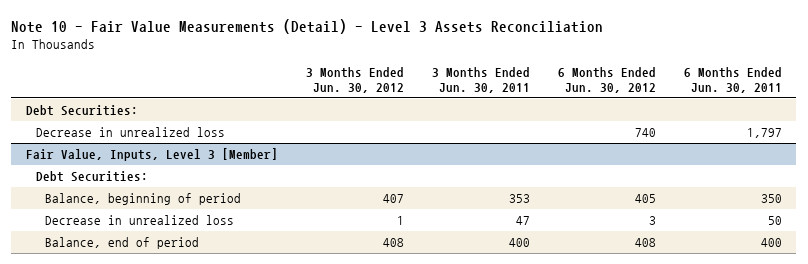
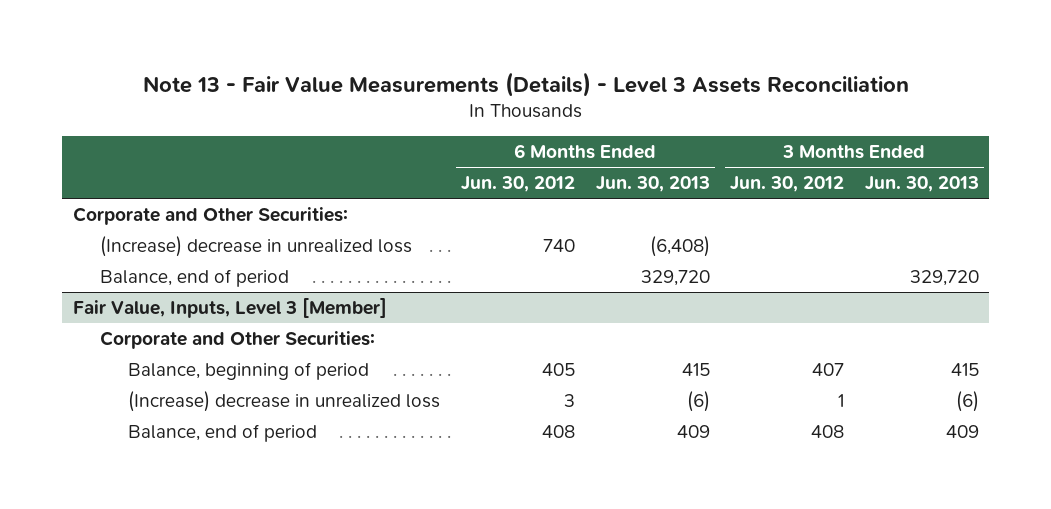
[11,19,604,35] Note 10 - Fair Value Measurements (Detail) - Level 3 Assets Reconciliation -> [142,71,909,97] Note 13 - Fair Value Measurements (Details) - Level 3 Assets Reconciliation
[431,66,530,93] 3 Months Ended Jun. 30, 2011 -> none
[684,66,783,93] 6 Months Ended Jun. 30, 2011 -> none
none -> [595,176,710,193] Jun. 30, 2013
none -> [864,176,979,193] Jun. 30, 2013
[25,105,138,117] Debt Securities: -> none
none -> [72,206,348,225] Corporate and Other Securities:
[35,127,225,138] Decrease in unrealized loss -> [100,235,413,257] (Increase) decrease in unrealized loss
none -> [100,268,290,287] Balance, end of period
[35,171,148,183] Debt Securities: -> none
none -> [100,330,376,349] Corporate and Other Securities:
[45,215,235,226] Decrease in unrealized loss -> [128,390,441,412] (Increase) decrease in unrealized loss

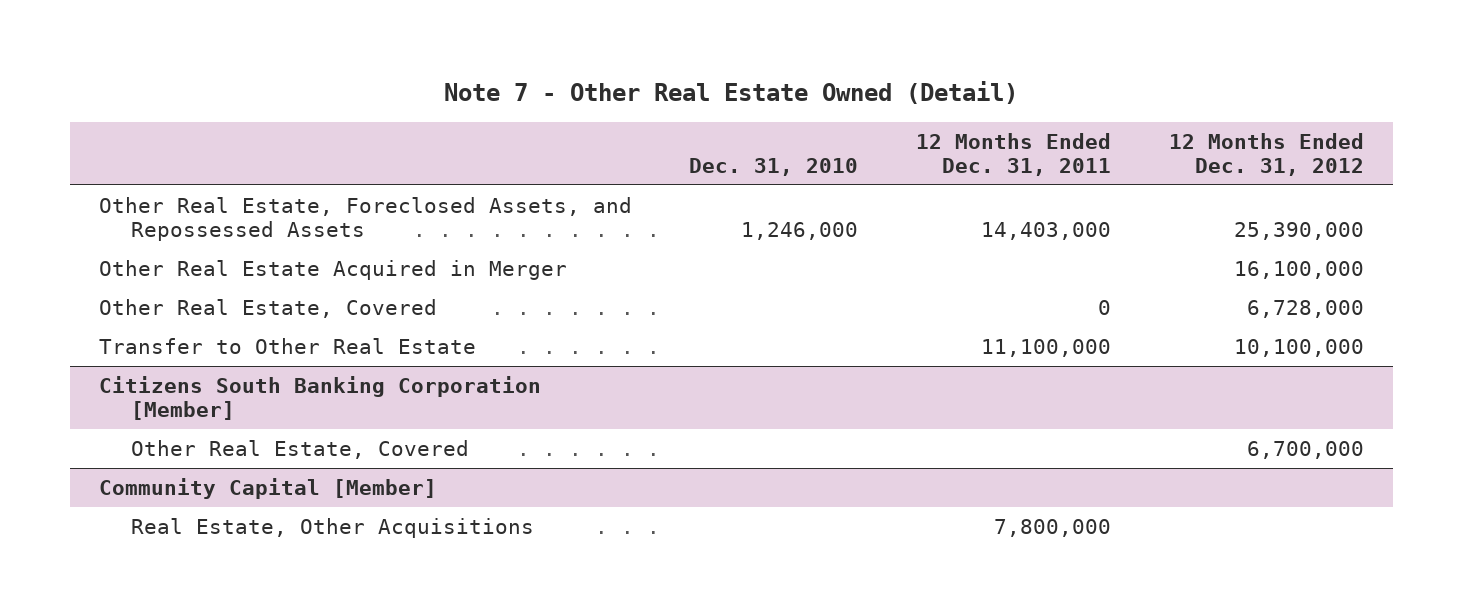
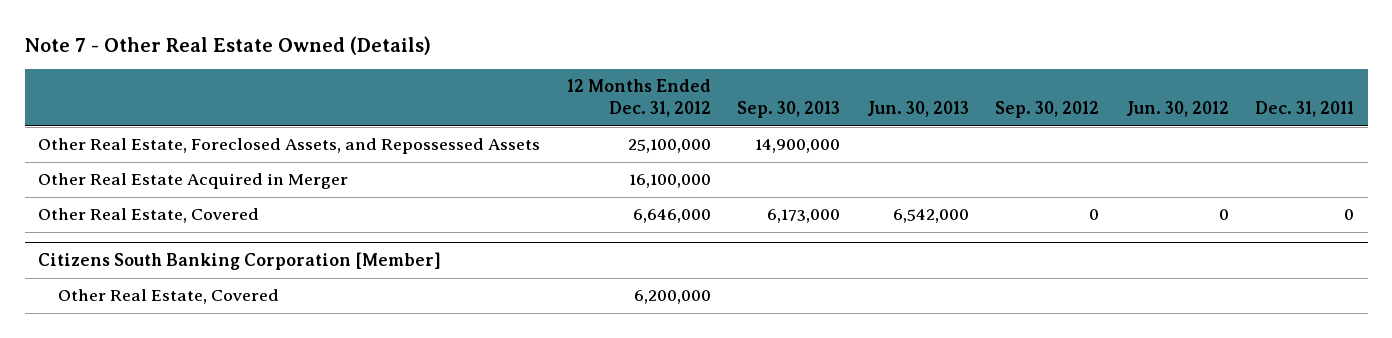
[444,81,1019,105] Note 7 - Other Real Estate Owned (Detail) -> [24,35,431,55] Note 7 - Other Real Estate Owned (Details)
[689,157,859,176] Dec. 31, 2010 -> none
[916,132,1112,176] 12 Months Ended Dec. 31, 2011 -> none
none -> [737,101,841,119] Sep. 30, 2013
none -> [866,101,969,118] Jun. 30, 2013
none -> [995,101,1100,119] Sep. 30, 2012
none -> [1125,101,1229,118] Jun. 30, 2012
none -> [1255,101,1355,118] Dec. 31, 2011
[1233,221,1364,240] 25,390,000 -> [627,139,711,154] 25,100,000
[98,337,476,354] Transfer to Other Real Estate -> none
[1246,299,1364,318] 6,728,000 -> [632,209,711,224] 6,646,000
[98,477,437,499] Community Capital [Member] -> none
[130,517,534,538] Real Estate, Other Acquisitions -> none
[1246,440,1364,459] 6,700,000 -> [633,290,711,305] 6,200,000

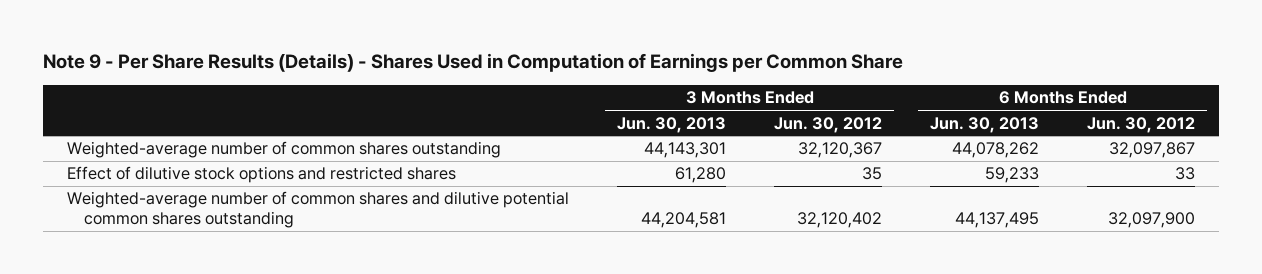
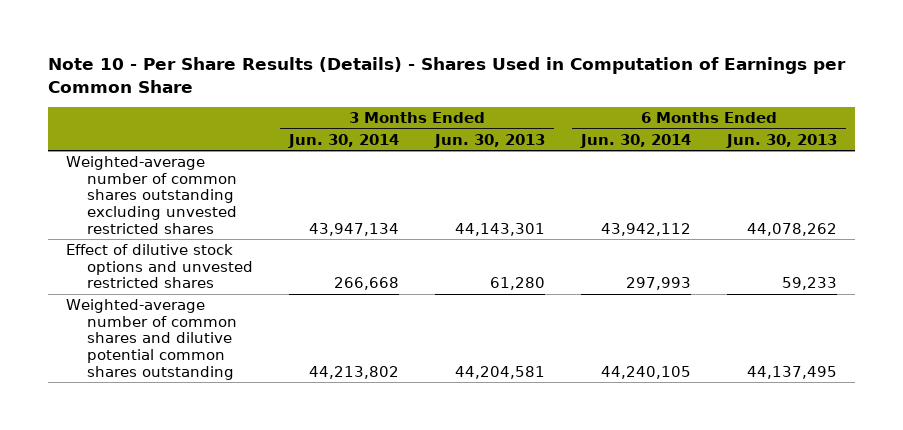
[42,53,903,73] Note 9 - Per Share Results (Details) - Shares Used in Computation of Earnings per Common Share -> [48,57,847,93] Note 10 - Per Share Results (Details) - Shares Used in Computation of Earnings per Common Share
[774,116,883,133] Jun. 30, 2012 -> none
[1087,116,1196,133] Jun. 30, 2012 -> none
none -> [287,133,399,148] Jun. 30, 2014
none -> [579,133,691,148] Jun. 30, 2014
[67,141,502,159] Weighted-average number of common shares outstanding -> [66,155,237,234] Weighted-average number of common shares outstanding excluding unvested restricted shares
[67,166,457,184] Effect of dilutive stock options and restricted shares -> [66,243,253,289] Effect of dilutive stock options and unvested restricted shares

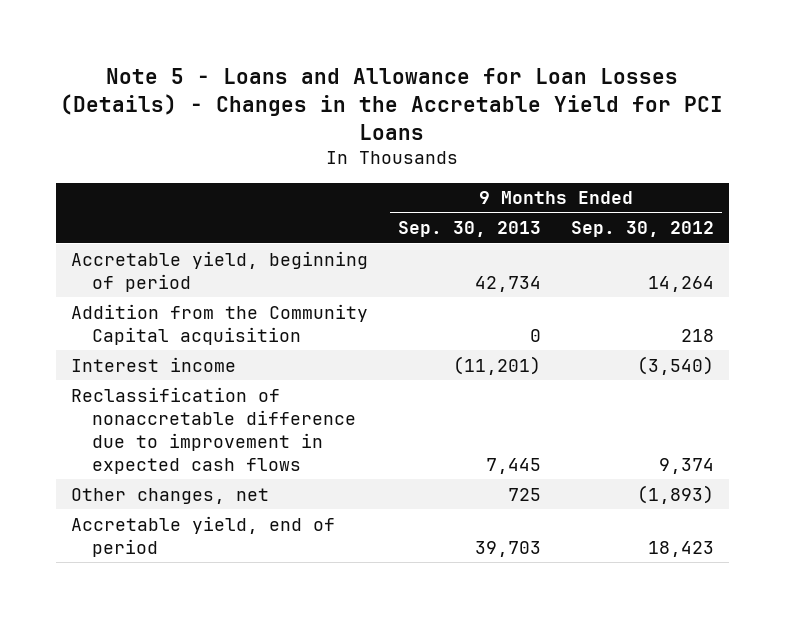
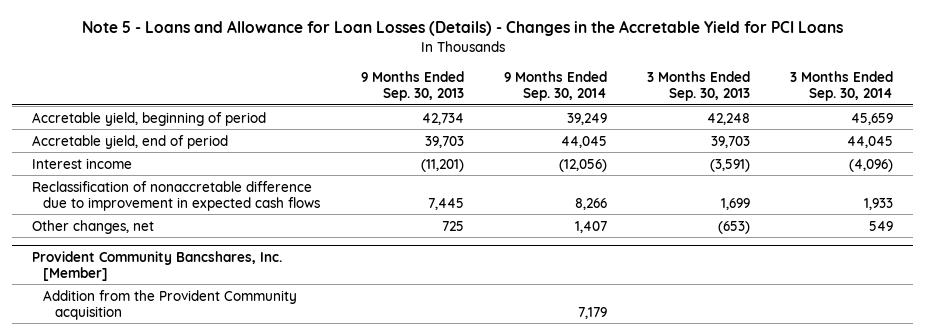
[570,221,714,238] Sep. 30, 2012 -> none
none -> [503,70,607,101] 9 Months Ended Sep. 30, 2014
none -> [647,70,751,101] 3 Months Ended Sep. 30, 2013
none -> [790,70,894,101] 3 Months Ended Sep. 30, 2014
[70,303,368,345] Addition from the Community Capital acquisition -> none
[70,515,335,557] Accretable yield, end of period -> [32,134,229,149] Accretable yield, end of period
none -> [32,250,283,281] Provident Community Bancshares, Inc. [Member]
none -> [43,289,298,320] Addition from the Provident Community acquisition

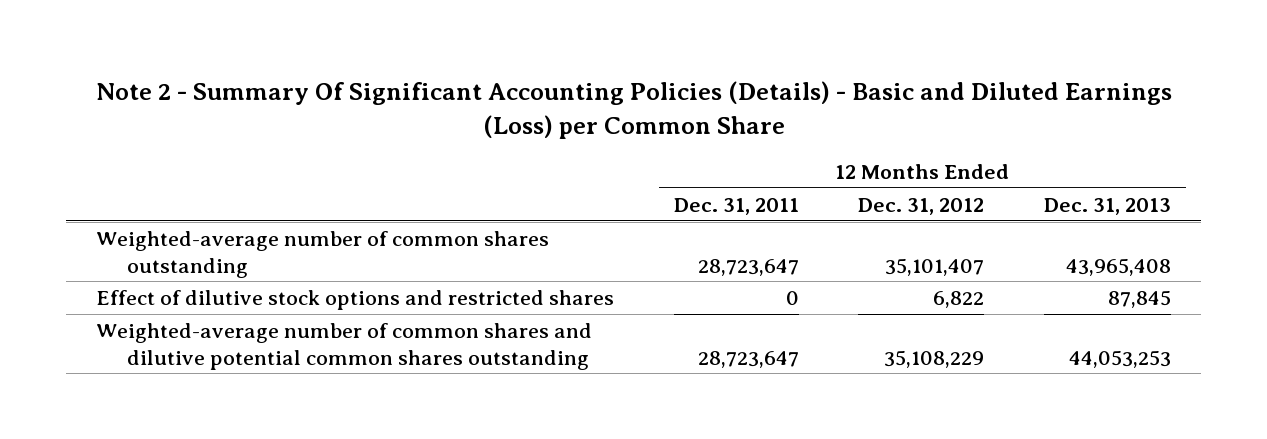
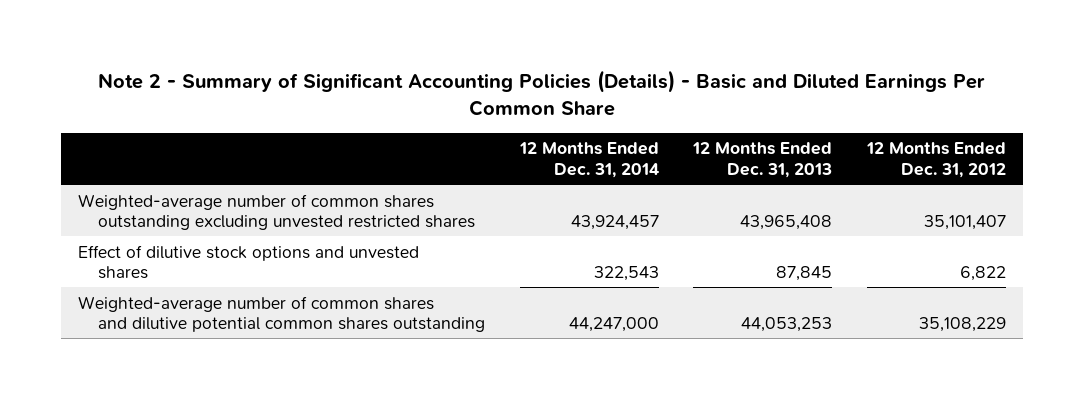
[95,80,1172,139] Note 2 - Summary Of Significant Accounting Policies (Details) - Basic and Diluted Earnings (Loss) per Common Share -> [97,69,985,117] Note 2 - Summary of Significant Accounting Policies (Details) - Basic and Diluted Earnings Per Common Share
[673,197,799,215] Dec. 31, 2011 -> none
none -> [518,142,659,178] 12 Months Ended Dec. 31, 2014
[95,230,549,278] Weighted-average number of common shares outstanding -> [77,193,476,230] Weighted-average number of common shares outstanding excluding unvested restricted shares
[95,289,614,310] Effect of dilutive stock options and restricted shares -> [77,244,419,279] Effect of dilutive stock options and unvested shares

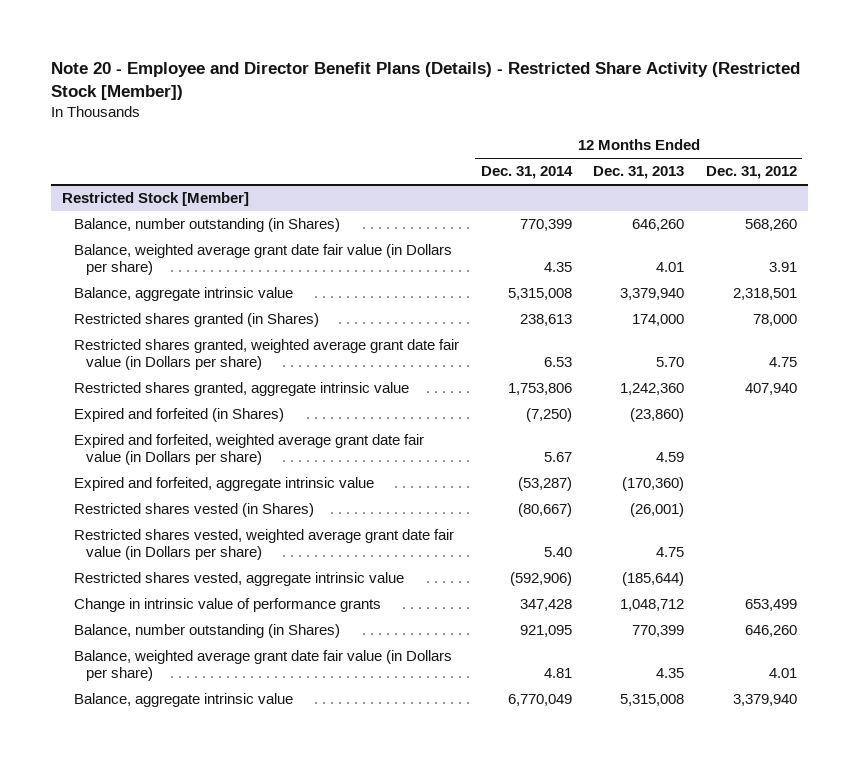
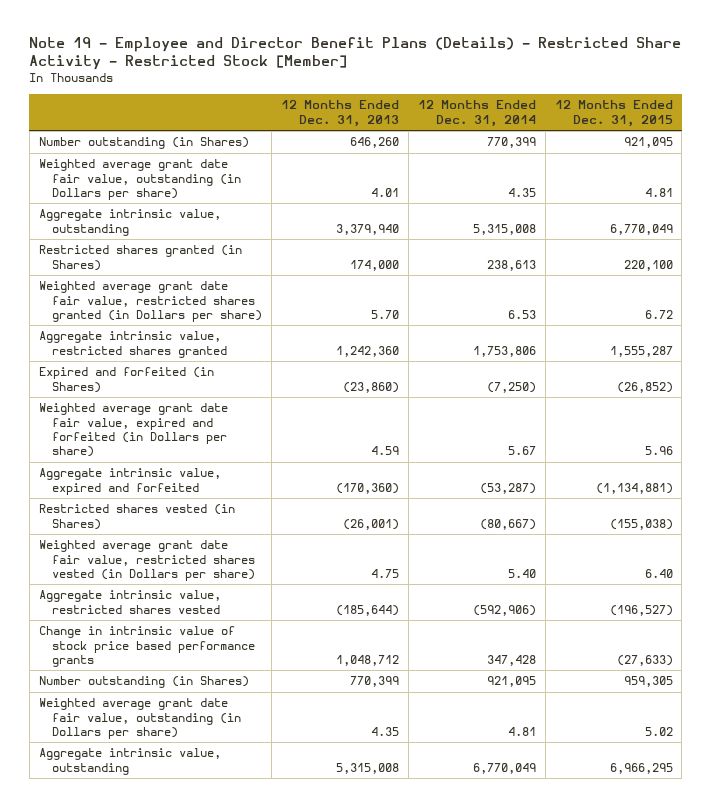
[50,61,800,101] Note 20 - Employee and Director Benefit Plans (Details) - Restricted Share Activity (Restricted Stock [Member]) -> [29,36,682,71] Note 19 - Employee and Director Benefit Plans (Details) - Restricted Share Activity - Restricted Stock [Member]
[706,166,798,180] Dec. 31, 2012 -> none
none -> [554,100,673,127] 12 Months Ended Dec. 31, 2015
[61,192,249,207] Restricted Stock [Member] -> none
[74,218,341,233] Balance, number outstanding (in Shares) -> [38,137,249,150] Number outstanding (in Shares)
[74,244,453,276] Balance, weighted average grant date fair value (in Dollars per share) -> [38,159,242,201] Weighted average grant date fair value, outstanding (in Dollars per share)
[74,287,294,302] Balance, aggregate intrinsic value -> [38,209,221,236] Aggregate intrinsic value, outstanding
[74,339,460,371] Restricted shares granted, weighted average grant date fair value (in Dollars per share) -> [38,281,263,323] Weighted average grant date fair value, restricted shares granted (in Dollars per share)
[74,382,410,397] Restricted shares granted, aggregate intrinsic value -> [38,331,228,358] Aggregate intrinsic value, restricted shares granted
[74,434,425,466] Expired and forfeited, weighted average grant date fair value (in Dollars per share) -> [38,403,228,458] Weighted average grant date fair value, expired and forfeited (in Dollars per share)
[74,477,375,492] Expired and forfeited, aggregate intrinsic value -> [38,468,221,495] Aggregate intrinsic value, expired and forfeited
[74,529,455,561] Restricted shares vested, weighted average grant date fair value (in Dollars per share) -> [38,540,256,582] Weighted average grant date fair value, restricted shares vested (in Dollars per share)
[74,572,405,587] Restricted shares vested, aggregate intrinsic value -> [38,590,221,614] Aggregate intrinsic value, restricted shares vested
[74,598,382,613] Change in intrinsic value of performance grants -> [38,626,256,668] Change in intrinsic value of stock price based performance grants
[74,624,341,639] Balance, number outstanding (in Shares) -> [38,676,249,689] Number outstanding (in Shares)
[74,650,453,682] Balance, weighted average grant date fair value (in Dollars per share) -> [38,698,242,740] Weighted average grant date fair value, outstanding (in Dollars per share)
[74,693,294,708] Balance, aggregate intrinsic value -> [38,748,221,775] Aggregate intrinsic value, outstanding

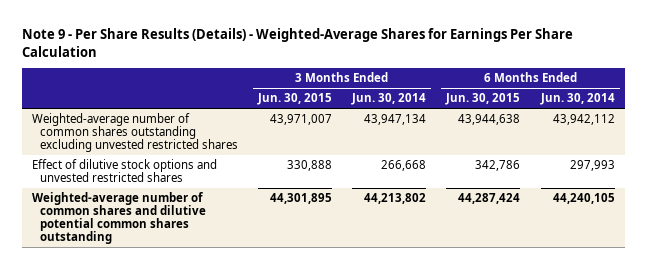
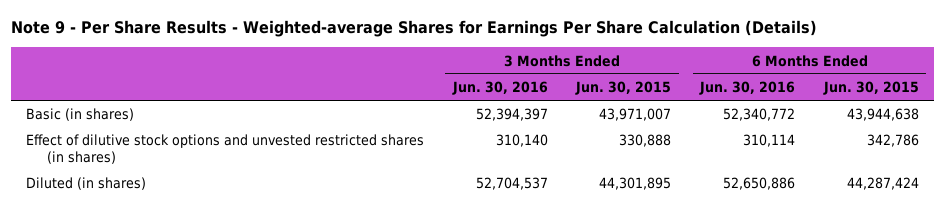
[21,28,573,57] Note 9 - Per Share Results (Details) - Weighted-Average Shares for Earnings Per Share Calculation -> [11,20,818,38] Note 9 - Per Share Results - Weighted-average Shares for Earnings Per Share Calculation (Details)
[351,93,427,106] Jun. 30, 2014 -> none
[539,93,615,106] Jun. 30, 2014 -> none
none -> [451,80,548,95] Jun. 30, 2016
none -> [699,80,796,95] Jun. 30, 2016
[31,113,238,153] Weighted-average number of common shares outstanding excluding unvested restricted shares -> [25,108,134,122] Basic (in shares)
[31,159,217,183] Effect of dilutive stock options and unvested restricted shares -> [25,134,424,164] Effect of dilutive stock options and unvested restricted shares (in shares)
[31,192,206,245] Weighted-average number of common shares and dilutive potential common shares outstanding -> [25,177,146,191] Diluted (in shares)

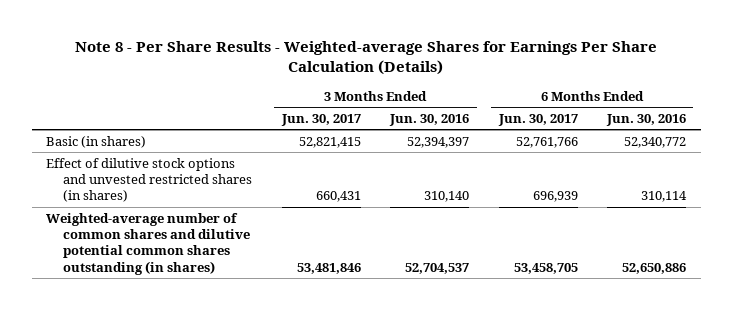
[11,20,818,38] Note 9 - Per Share Results - Weighted-average Shares for Earnings Per Share Calculation (Details) -> [75,40,658,76] Note 8 - Per Share Results - Weighted-average Shares for Earnings Per Share Calculation (Details)
[575,80,672,95] Jun. 30, 2015 -> none
[823,80,920,95] Jun. 30, 2015 -> none
none -> [280,113,361,126] Jun. 30, 2017
none -> [497,113,578,126] Jun. 30, 2017
[25,177,146,191] Diluted (in shares) -> [46,212,251,275] Weighted-average number of common shares and dilutive potential common shares outstanding (in shares)

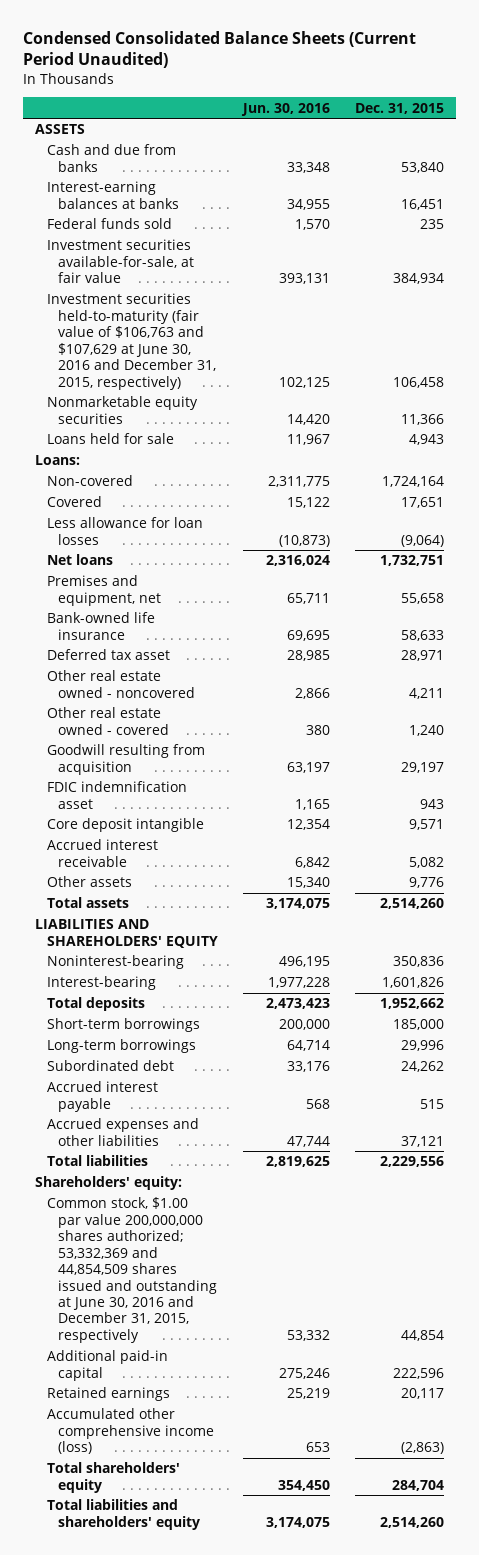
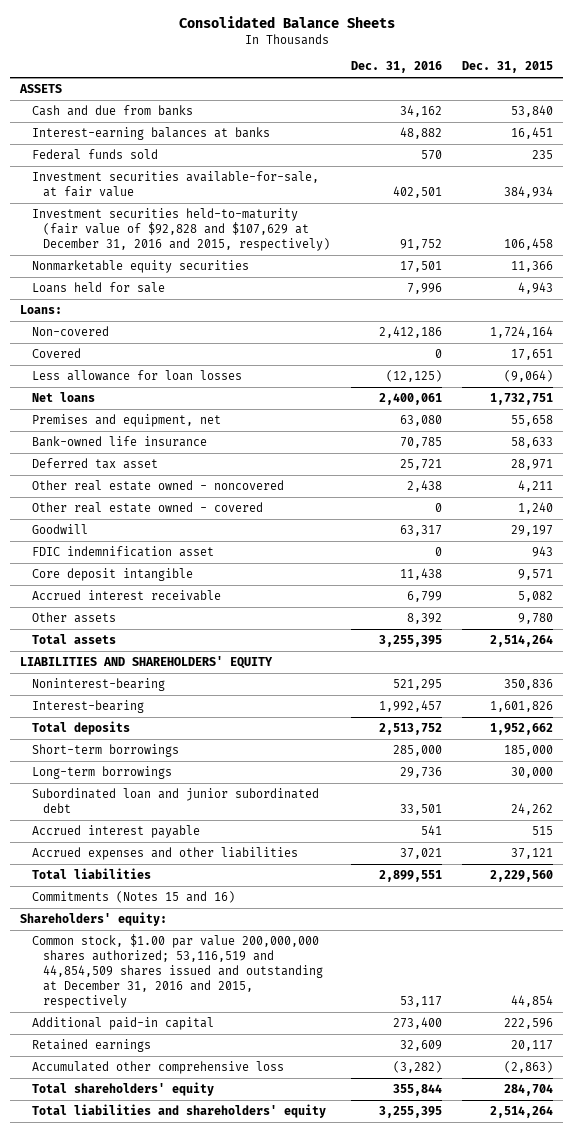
[22,31,416,69] Condensed Consolidated Balance Sheets (Current Period Unaudited) -> [178,15,395,28] Consolidated Balance Sheets
[240,102,330,116] Jun. 30, 2016 -> none
none -> [350,61,442,74] Dec. 31, 2016
[46,293,217,390] Investment securities held-to-maturity (fair value of $106,763 and $107,629 at June 30, 2016 and December 31, 2015, respectively) -> [31,208,331,251] Investment securities held-to-maturity (fair value of $92,828 and $107,629 at December 31, 2016 and 2015, respectively)
[46,744,205,775] Goodwill resulting from acquisition -> [31,524,88,535] Goodwill
[408,877,444,889] 9,776 -> [517,613,553,625] 9,780
[379,898,444,910] 2,514,260 -> [489,635,553,648] 2,514,264
[400,1040,444,1052] 29,996 -> [510,767,553,779] 30,000
[46,1060,174,1072] Subordinated debt -> [31,788,319,814] Subordinated loan and junior subordinated debt
[379,1156,444,1168] 2,229,556 -> [489,870,553,883] 2,229,560
none -> [31,891,235,904] Commitments (Notes 15 and 16)
[46,1197,218,1343] Common stock, $1.00 par value 200,000,000 shares authorized; 53,332,369 and 44,854,509 shares issued and outstanding at June 30, 2016 and December 31, 2015, respectively -> [31,934,324,1008] Common stock, $1.00 par value 200,000,000 shares authorized; 53,116,519 and 44,854,509 shares issued and outstanding at December 31, 2016 and 2015, respectively
[46,1408,215,1455] Accumulated other comprehensive income (loss) -> [31,1061,284,1075] Accumulated other comprehensive loss
[379,1516,444,1528] 2,514,260 -> [489,1106,553,1119] 2,514,264

